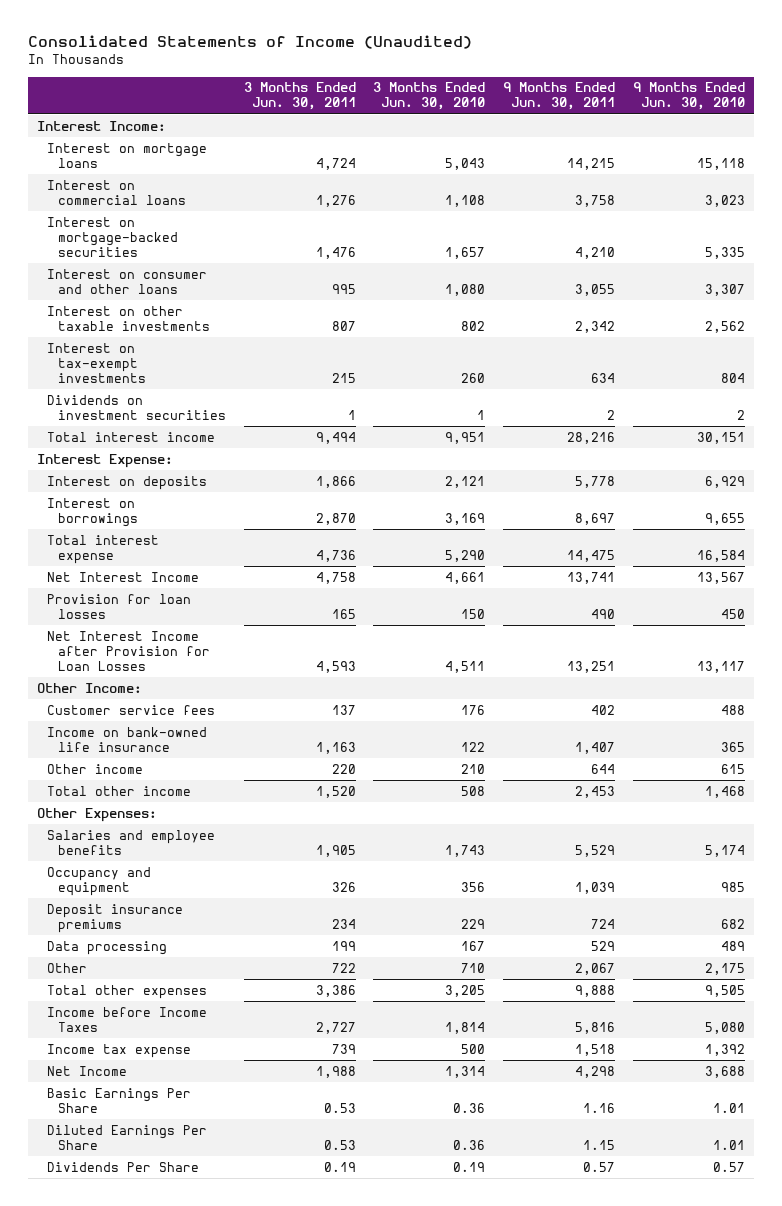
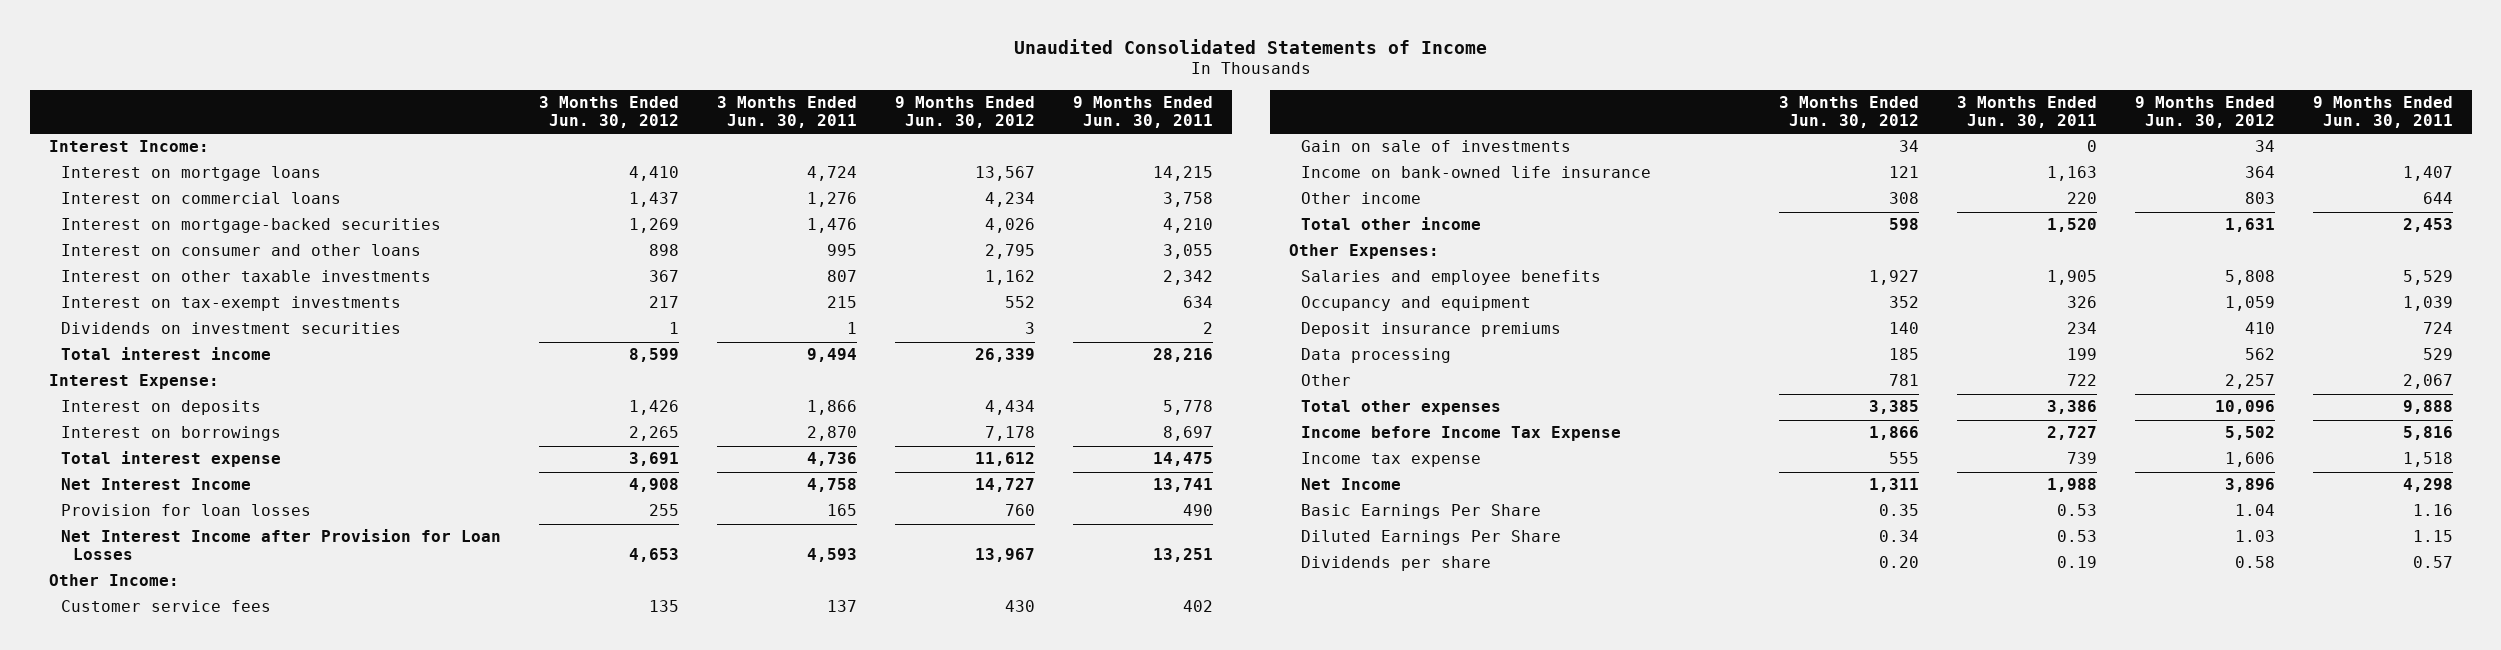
[27,35,472,50] Consolidated Statements of Income (Unaudited) -> [1013,38,1487,54] Unaudited Consolidated Statements of Income
[373,82,486,111] 3 Months Ended Jun. 30, 2010 -> none
[633,82,746,111] 9 Months Ended Jun. 30, 2010 -> none
none -> [538,96,679,128] 3 Months Ended Jun. 30, 2012
none -> [894,96,1035,128] 9 Months Ended Jun. 30, 2012
none -> [1301,140,1572,153] Gain on sale of investments
[47,1006,208,1032] Income before Income Taxes -> [1301,426,1622,442] Income before Income Tax Expense
[47,1161,200,1172] Dividends Per Share -> [1301,556,1492,572] Dividends per share

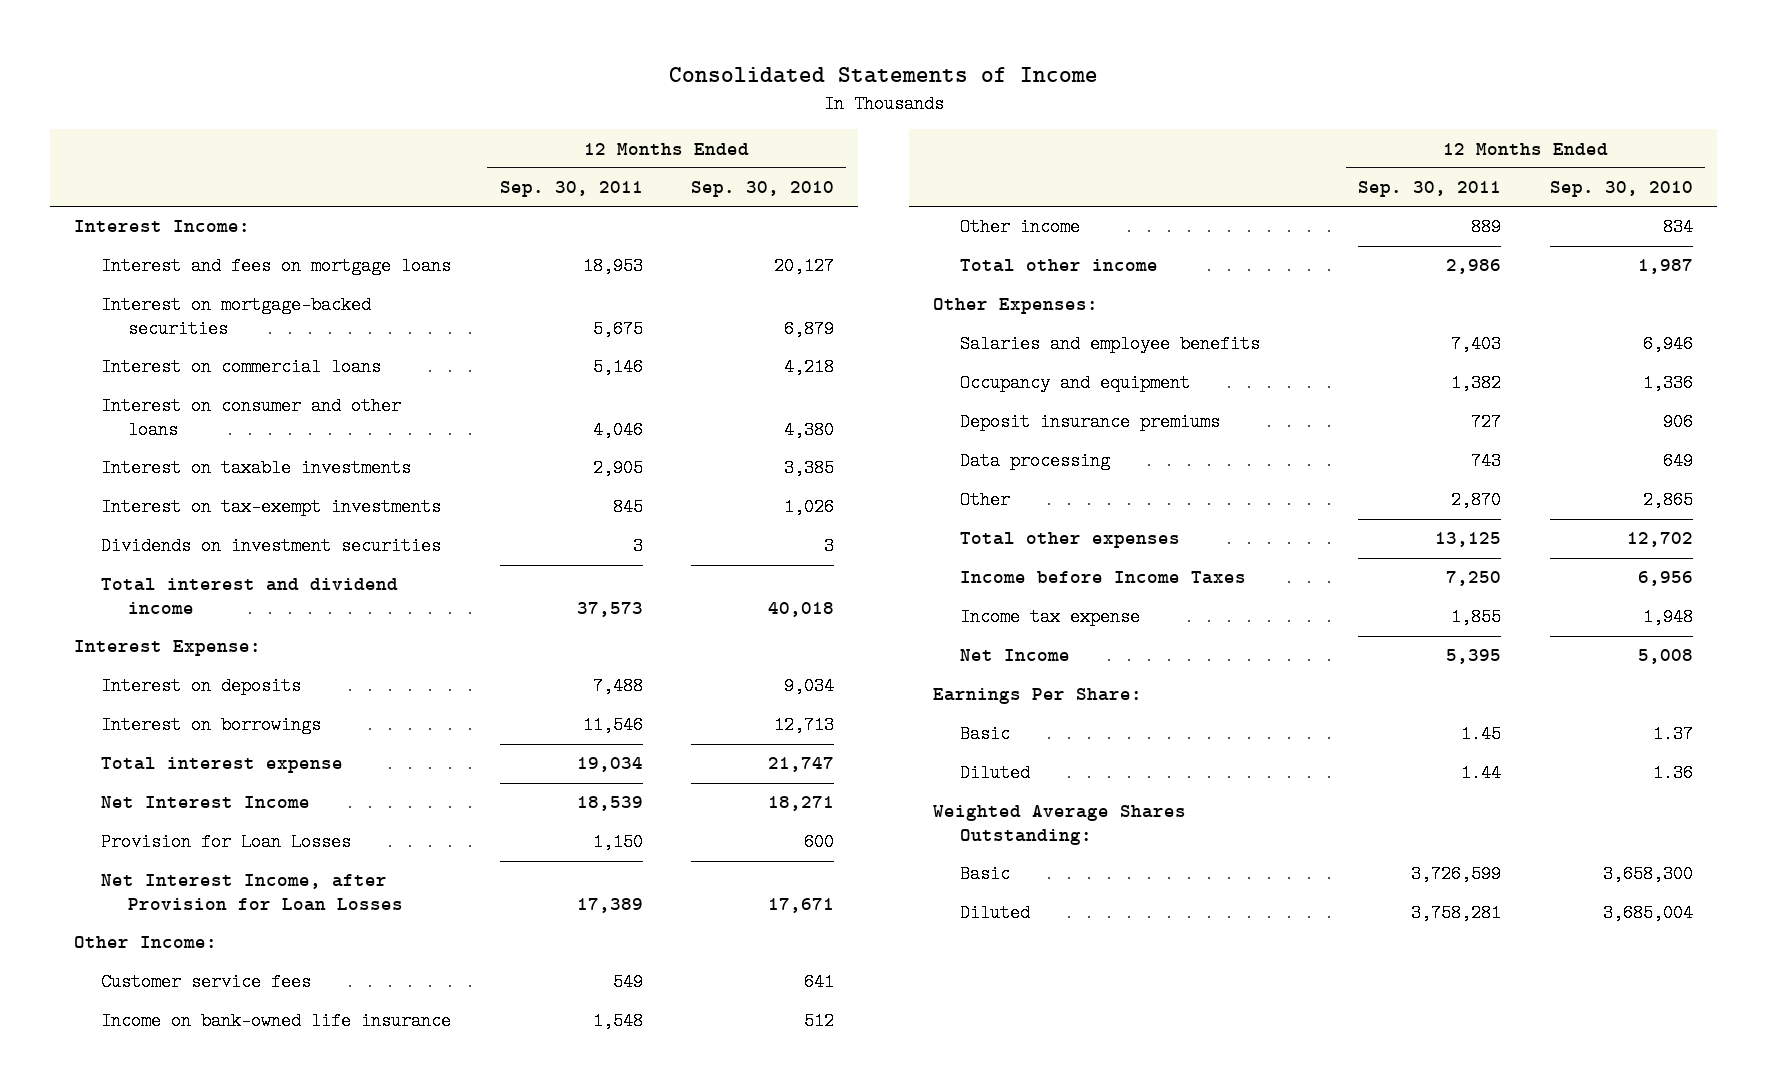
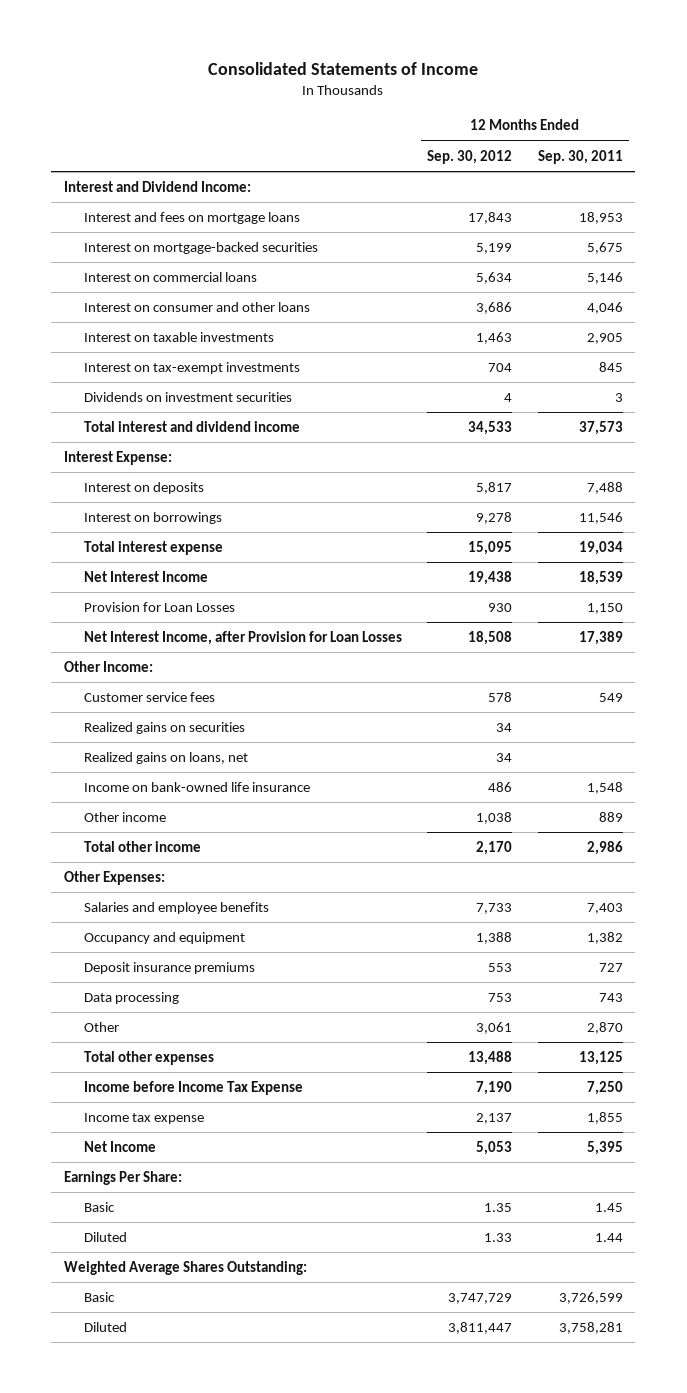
[691,181,835,198] Sep. 30, 2010 -> none
none -> [427,149,513,164] Sep. 30, 2012
[74,220,251,233] Interest Income: -> [63,181,251,193] Interest and Dividend Income:
none -> [84,722,246,735] Realized gains on securities
none -> [84,752,249,765] Realized gains on loans, net
[959,571,1246,585] Income before Income Taxes -> [84,1081,304,1096] Income before Income Tax Expense

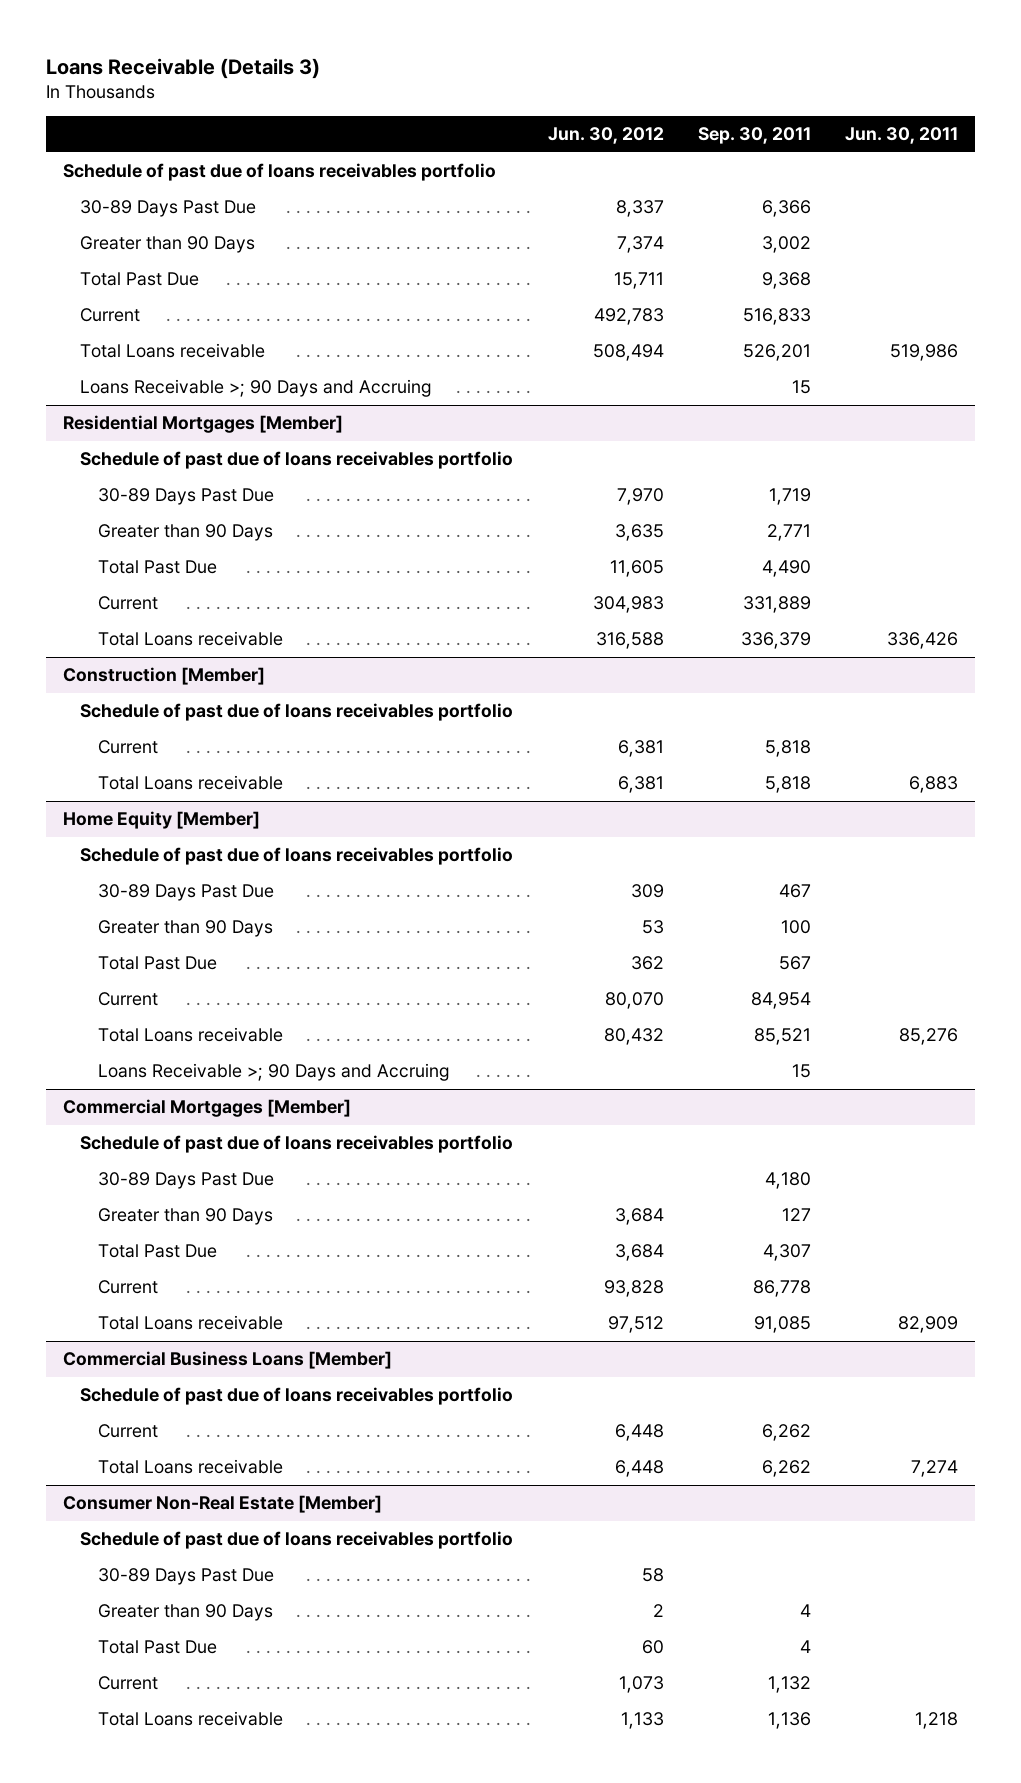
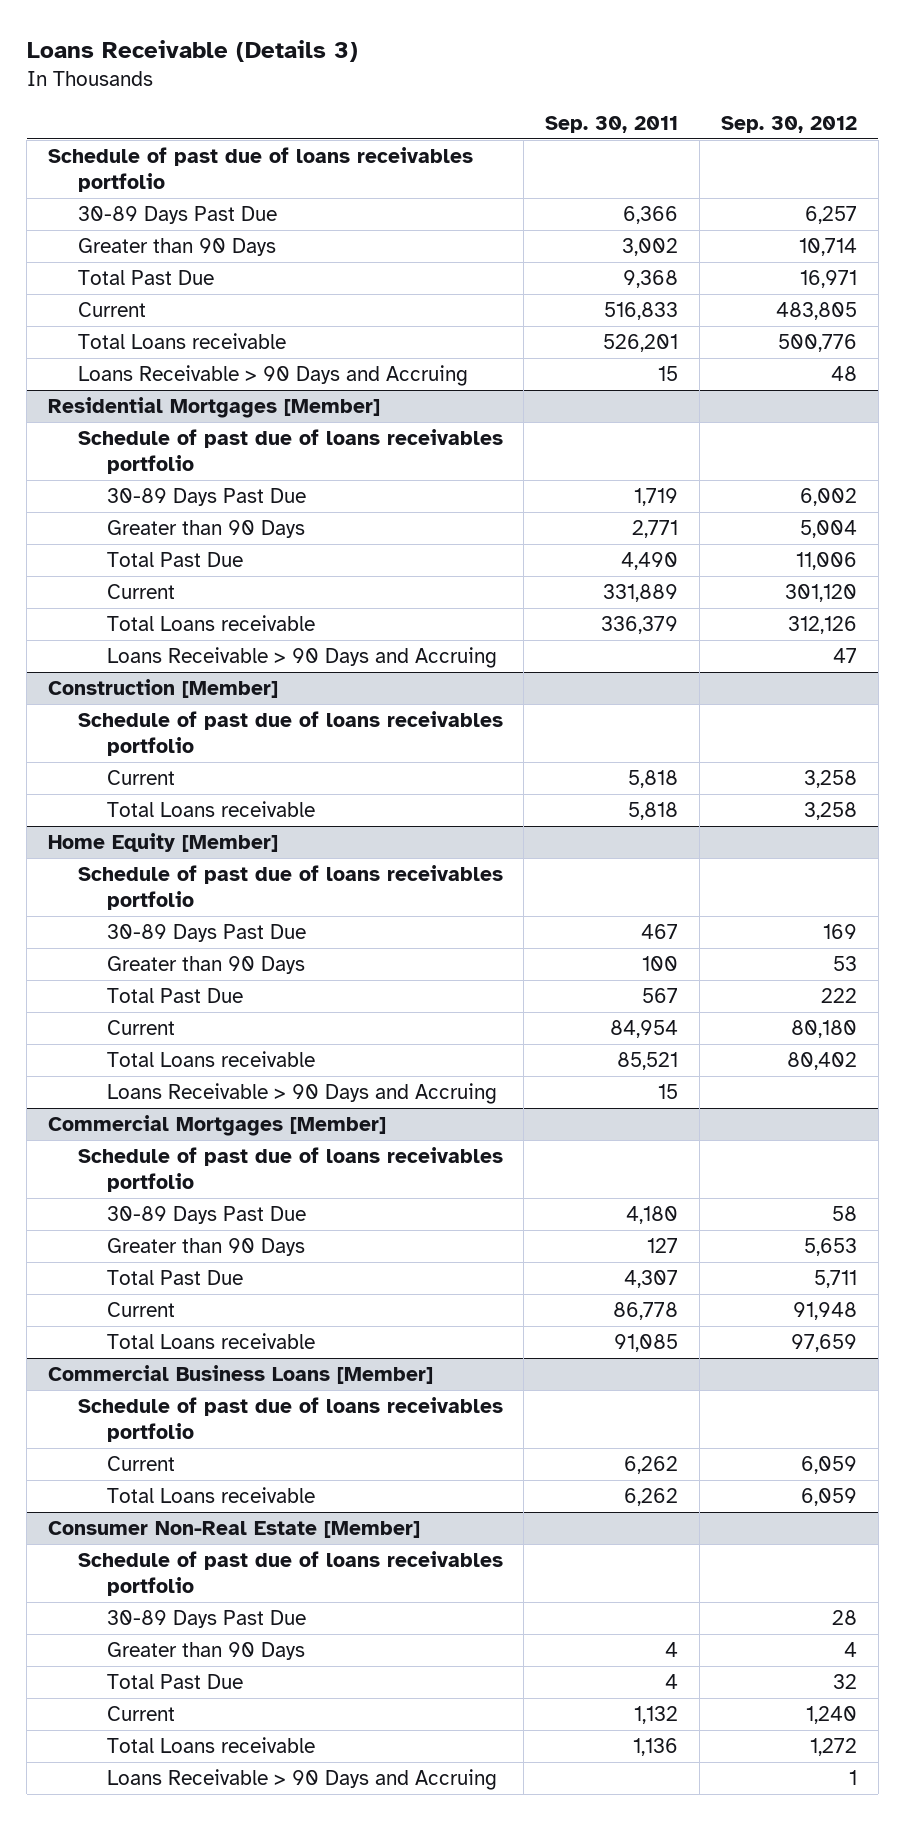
[547,127,664,145] Jun. 30, 2012 -> none
[844,127,958,145] Jun. 30, 2011 -> none
none -> [720,115,857,133] Sep. 30, 2012
[80,379,432,398] Loans Receivable >; 90 Days and Accruing -> [77,365,468,387] Loans Receivable > 90 Days and Accruing
none -> [107,647,498,669] Loans Receivable > 90 Days and Accruing
[97,1063,449,1082] Loans Receivable >; 90 Days and Accruing -> [107,1083,498,1105] Loans Receivable > 90 Days and Accruing
none -> [107,1769,498,1791] Loans Receivable > 90 Days and Accruing

